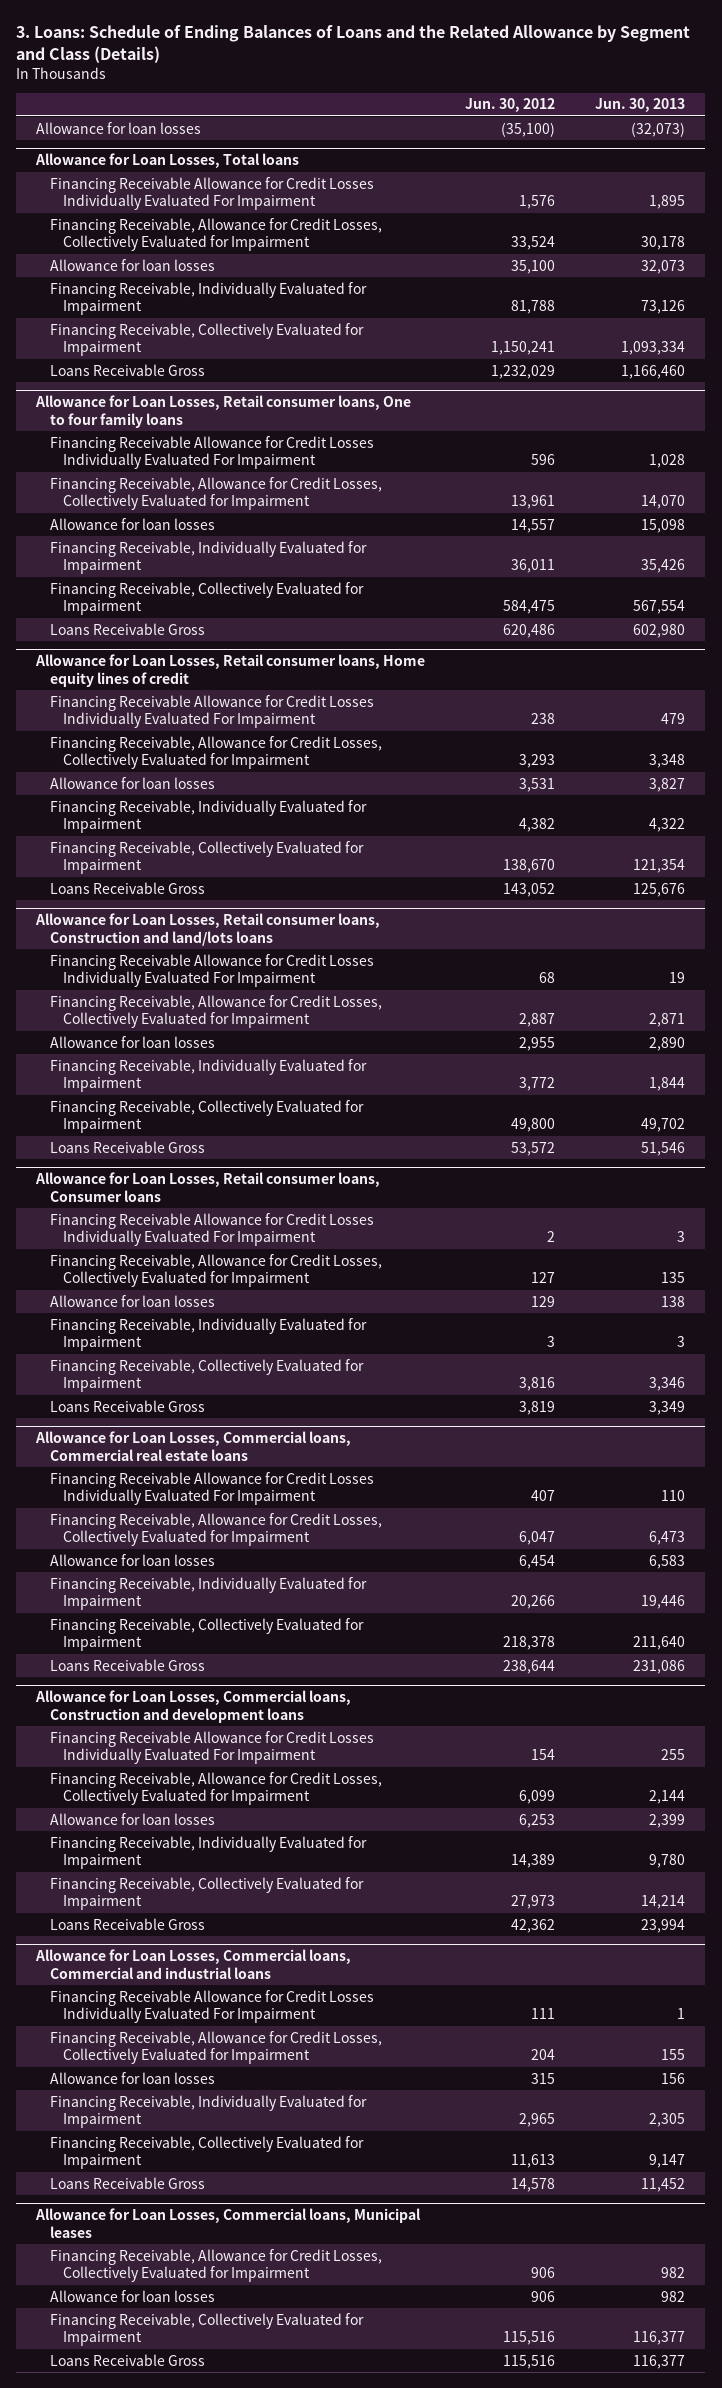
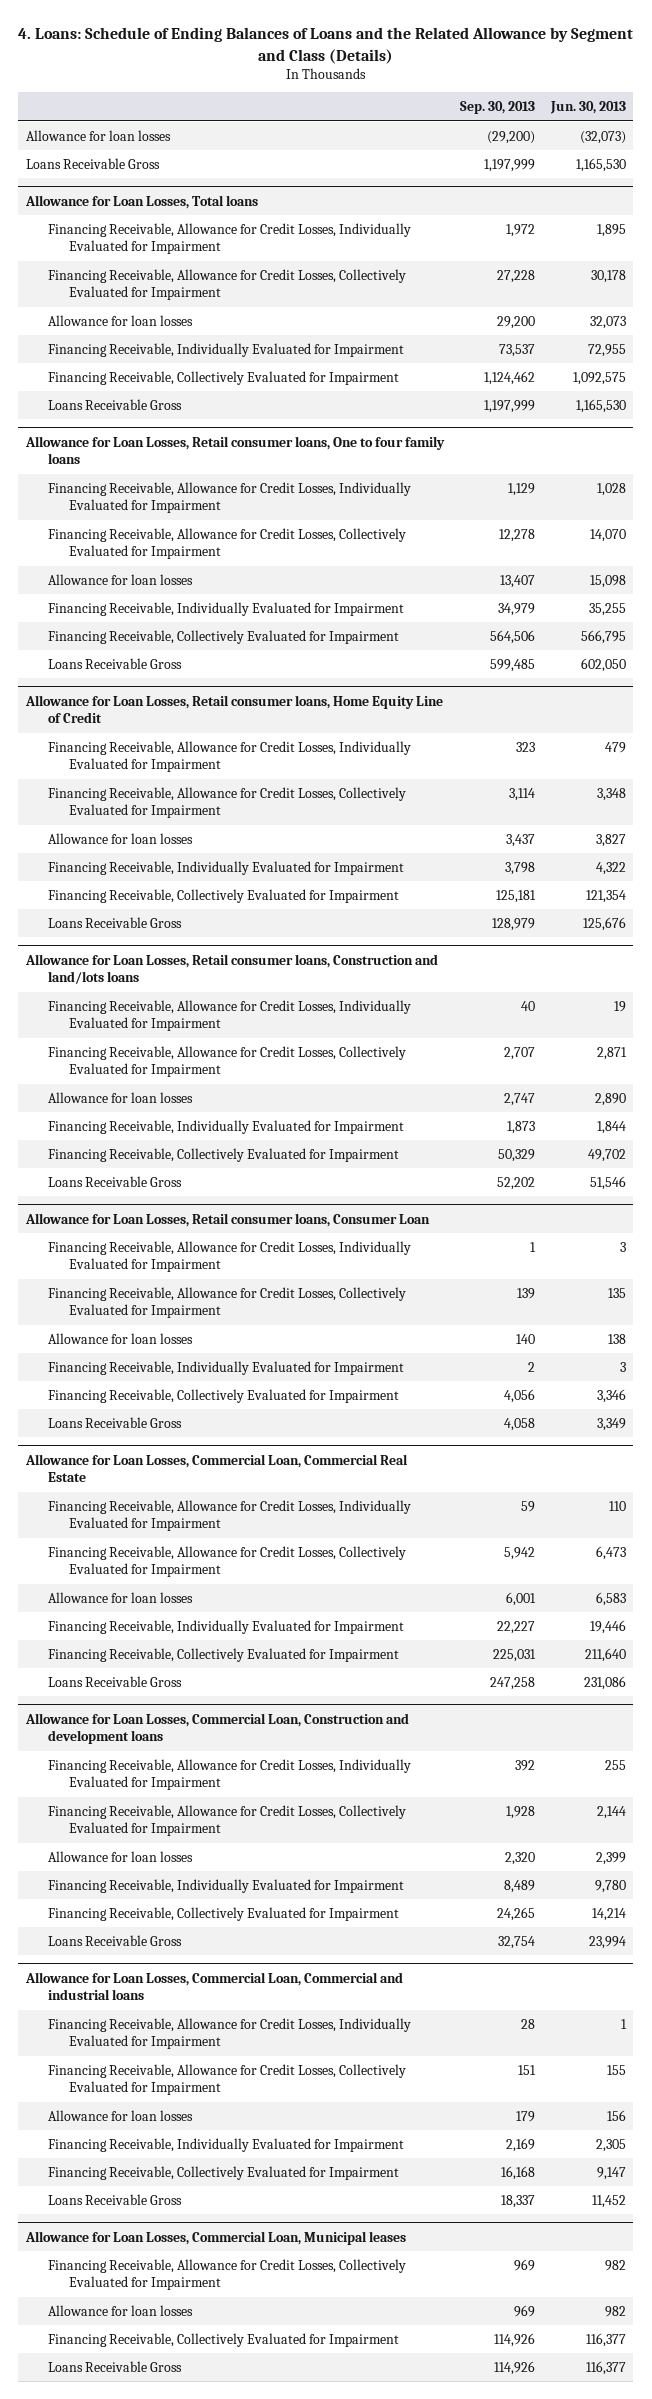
[16,25,691,63] 3. Loans: Schedule of Ending Balances of Loans and the Related Allowance by Segment and Class (Details) -> [17,27,633,64] 4. Loans: Schedule of Ending Balances of Loans and the Related Allowance by Segment and Class (Details)
[465,98,556,113] Jun. 30, 2012 -> none
none -> [459,101,535,115] Sep. 30, 2013
none -> [26,157,161,169] Loans Receivable Gross
[49,176,374,211] Financing Receivable Allowance for Credit Losses Individually Evaluated For Impairment -> [47,222,411,255] Financing Receivable, Allowance for Credit Losses, Individually Evaluated for Impairment
[641,300,686,315] 73,126 -> [587,343,626,357] 72,955
[621,341,686,356] 1,093,334 -> [572,371,626,385] 1,092,575
[621,364,686,379] 1,166,460 -> [575,398,626,413] 1,165,530
[49,435,374,470] Financing Receivable Allowance for Credit Losses Individually Evaluated For Impairment -> [47,481,411,514] Financing Receivable, Allowance for Credit Losses, Individually Evaluated for Impairment
[641,559,686,574] 35,426 -> [588,602,626,616] 35,255
[633,600,686,615] 567,554 -> [580,629,626,644] 566,795
[633,623,686,638] 602,980 -> [580,657,626,672] 602,050
[35,654,426,688] Allowance for Loan Losses, Retail consumer loans, Home equity lines of credit -> [25,694,444,724] Allowance for Loan Losses, Retail consumer loans, Home Equity Line of Credit
[49,694,374,729] Financing Receivable Allowance for Credit Losses Individually Evaluated For Impairment -> [47,740,411,773] Financing Receivable, Allowance for Credit Losses, Individually Evaluated for Impairment
[49,953,374,988] Financing Receivable Allowance for Credit Losses Individually Evaluated For Impairment -> [47,999,411,1032] Financing Receivable, Allowance for Credit Losses, Individually Evaluated for Impairment
[35,1172,381,1203] Allowance for Loan Losses, Retail consumer loans, Consumer loans -> [25,1212,431,1227] Allowance for Loan Losses, Retail consumer loans, Consumer Loan
[49,1212,374,1247] Financing Receivable Allowance for Credit Losses Individually Evaluated For Impairment -> [47,1240,411,1273] Financing Receivable, Allowance for Credit Losses, Individually Evaluated for Impairment
[35,1431,352,1462] Allowance for Loan Losses, Commercial loans, Commercial real estate loans -> [25,1453,409,1483] Allowance for Loan Losses, Commercial Loan, Commercial Real Estate
[49,1471,374,1506] Financing Receivable Allowance for Credit Losses Individually Evaluated For Impairment -> [47,1499,411,1532] Financing Receivable, Allowance for Credit Losses, Individually Evaluated for Impairment
[35,1690,352,1724] Allowance for Loan Losses, Commercial loans, Construction and development loans -> [25,1712,410,1745] Allowance for Loan Losses, Commercial Loan, Construction and development loans
[49,1730,374,1765] Financing Receivable Allowance for Credit Losses Individually Evaluated For Impairment -> [47,1758,411,1791] Financing Receivable, Allowance for Credit Losses, Individually Evaluated for Impairment
[35,1949,352,1980] Allowance for Loan Losses, Commercial loans, Commercial and industrial loans -> [25,1971,404,2001] Allowance for Loan Losses, Commercial Loan, Commercial and industrial loans
[49,1989,374,2024] Financing Receivable Allowance for Credit Losses Individually Evaluated For Impairment -> [47,2017,411,2050] Financing Receivable, Allowance for Credit Losses, Individually Evaluated for Impairment
[35,2208,422,2239] Allowance for Loan Losses, Commercial loans, Municipal leases -> [25,2230,407,2245] Allowance for Loan Losses, Commercial Loan, Municipal leases

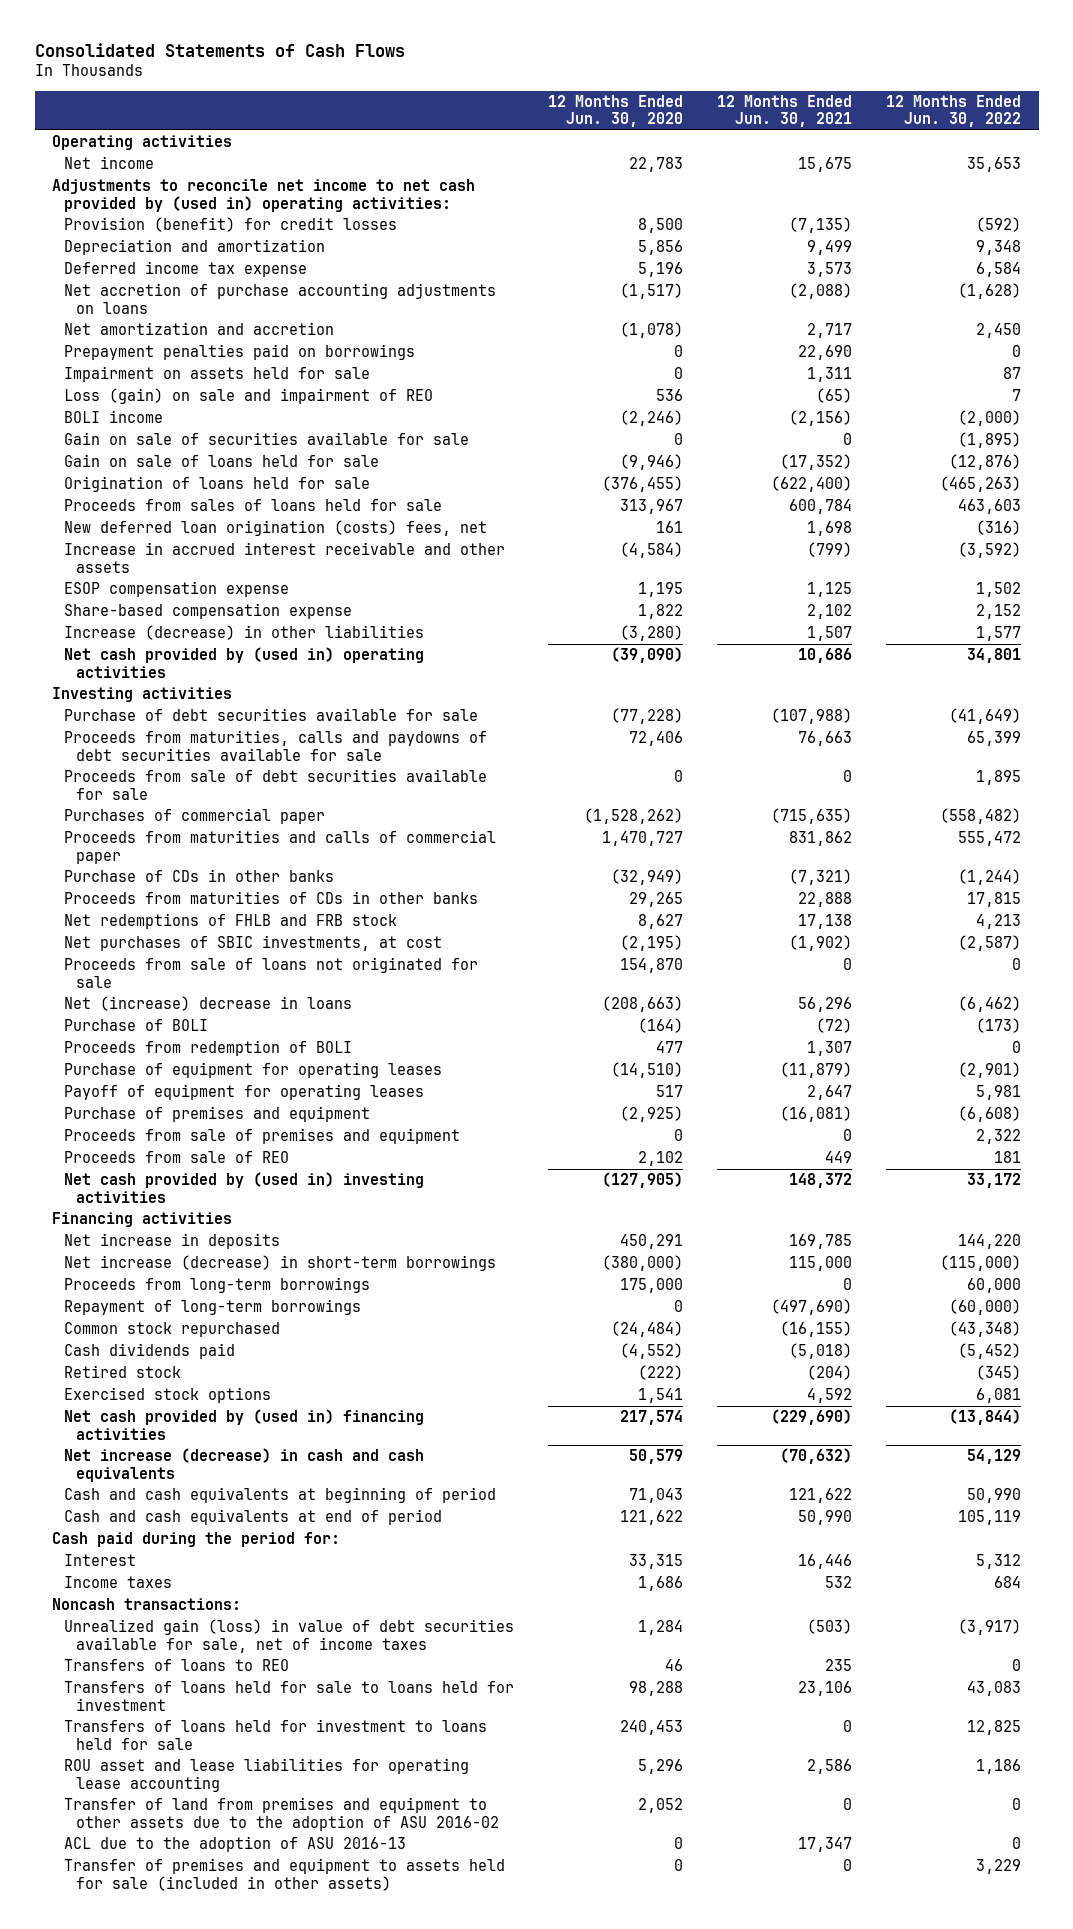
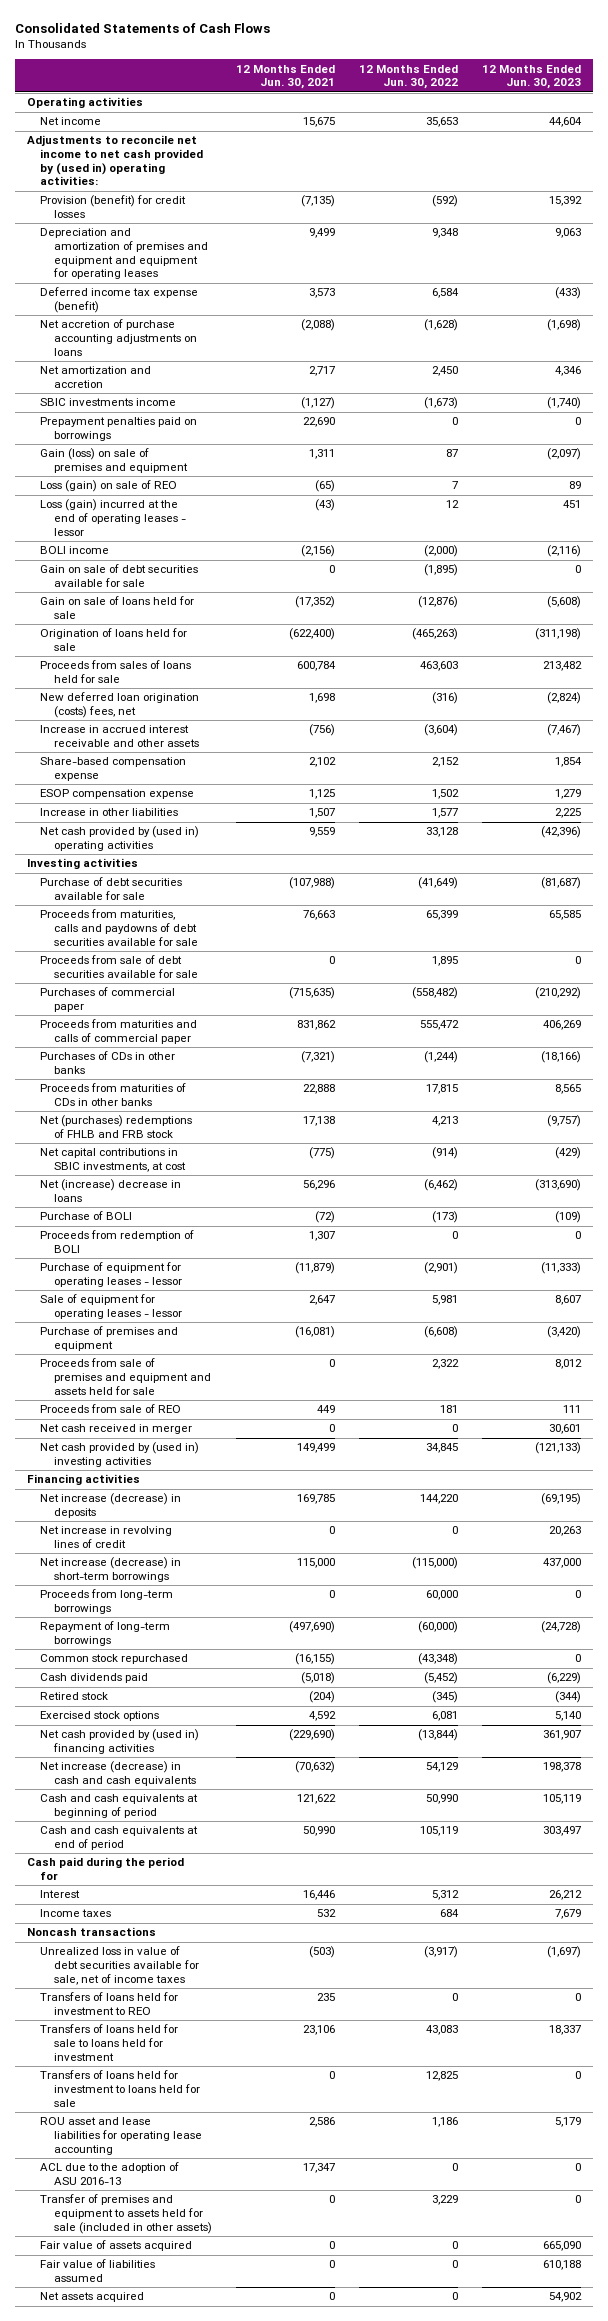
[547,94,683,128] 12 Months Ended Jun. 30, 2020 -> none
none -> [482,64,582,90] 12 Months Ended Jun. 30, 2023
[63,239,325,256] Depreciation and amortization -> [40,228,208,280] Depreciation and amortization of premises and equipment and equipment for operating leases
[63,261,307,278] Deferred income tax expense -> [40,287,199,314] Deferred income tax expense (benefit)
none -> [40,398,177,407] SBIC investments income
[63,366,370,383] Impairment on assets held for sale -> [40,448,188,474] Gain (loss) on sale of premises and equipment
[63,388,433,405] Loss (gain) on sale and impairment of REO -> [40,480,178,493] Loss (gain) on sale of REO
none -> [40,499,186,536] Loss (gain) incurred at the end of operating leases - lessor
[63,432,469,446] Gain on sale of securities available for sale -> [40,564,199,588] Gain on sale of debt securities available for sale
[807,542,853,558] (799) -> [309,724,336,737] (756)
[958,542,1022,559] (3,592) -> [424,724,459,737] (3,604)
[63,581,289,598] ESOP compensation expense -> [40,789,195,800] ESOP compensation expense
[63,625,424,641] Increase (decrease) in other liabilities -> [40,808,179,817] Increase in other liabilities
[798,648,853,664] 10,686 -> [309,827,336,838] 9,559
[967,648,1022,664] 34,801 -> [426,827,459,838] 33,128
[63,869,334,883] Purchase of CDs in other banks -> [40,1051,176,1075] Purchases of CDs in other banks
[63,957,478,988] Proceeds from sale of loans not originated for sale -> none
[63,913,397,930] Net redemptions of FHLB and FRB stock -> [40,1115,193,1139] Net (purchases) redemptions of FHLB and FRB stock
[63,935,442,952] Net purchases of SBIC investments, at cost -> [40,1148,186,1173] Net capital contributions in SBIC investments, at cost
[789,935,853,952] (1,902) -> [309,1147,336,1160] (775)
[958,935,1022,952] (2,587) -> [432,1147,459,1160] (914)
[63,1062,442,1079] Purchase of equipment for operating leases -> [40,1262,182,1288] Purchase of equipment for operating leases - lessor
[63,1084,424,1101] Payoff of equipment for operating leases -> [40,1294,182,1320] Sale of equipment for operating leases - lessor
[63,1128,460,1145] Proceeds from sale of premises and equipment -> [40,1358,211,1395] Proceeds from sale of premises and equipment and assets held for sale
none -> [40,1424,193,1435] Net cash received in merger
[789,1173,853,1189] 148,372 -> [297,1443,336,1454] 149,499
[967,1173,1022,1189] 33,172 -> [426,1443,459,1454] 34,845
[63,1233,280,1250] Net increase in deposits -> [40,1493,182,1519] Net increase (decrease) in deposits
none -> [40,1526,173,1549] Net increase in revolving lines of credit
[51,1532,340,1548] Cash paid during the period for: -> [26,1857,184,1881] Cash paid during the period for
[51,1598,241,1611] Noncash transactions: -> [26,1927,156,1937] Noncash transactions
[63,1619,514,1653] Unrealized gain (loss) in value of debt securities available for sale, net of income taxes -> [40,1946,199,1985] Unrealized loss in value of debt securities available for sale, net of income taxes
[63,1659,289,1672] Transfers of loans to REO -> [40,1992,179,2016] Transfers of loans held for investment to REO
[63,1797,499,1831] Transfer of land from premises and equipment to other assets due to the adoption of ASU 2016-02 -> none
none -> [40,2240,193,2252] Fair value of assets acquired
none -> [40,2259,156,2283] Fair value of liabilities assumed
none -> [40,2292,145,2303] Net assets acquired

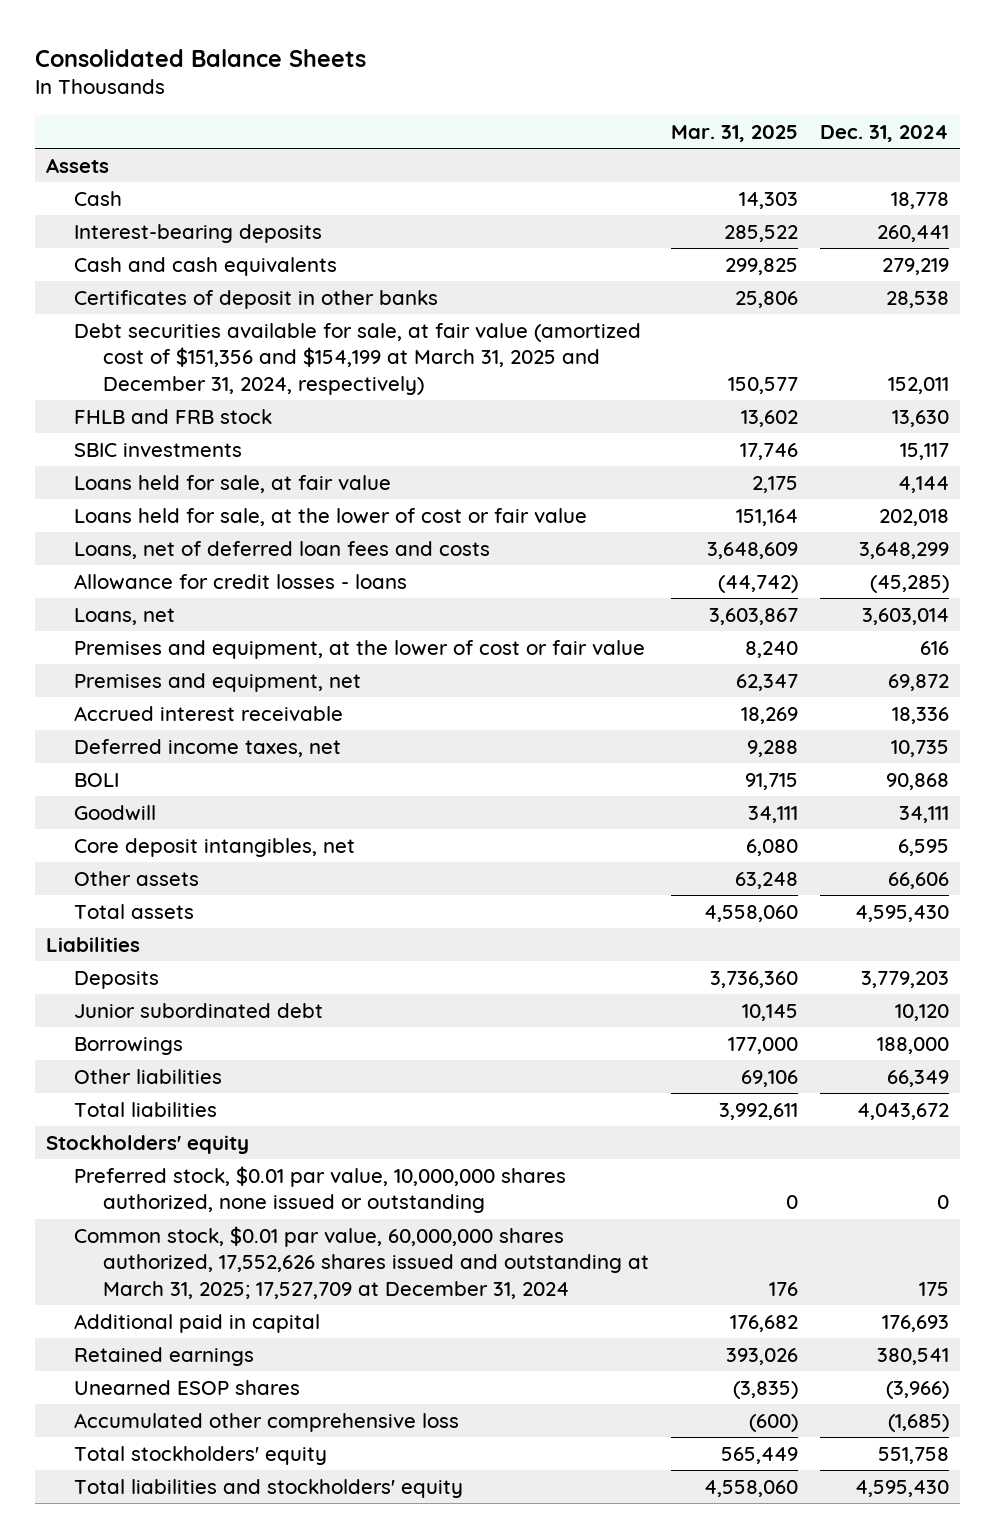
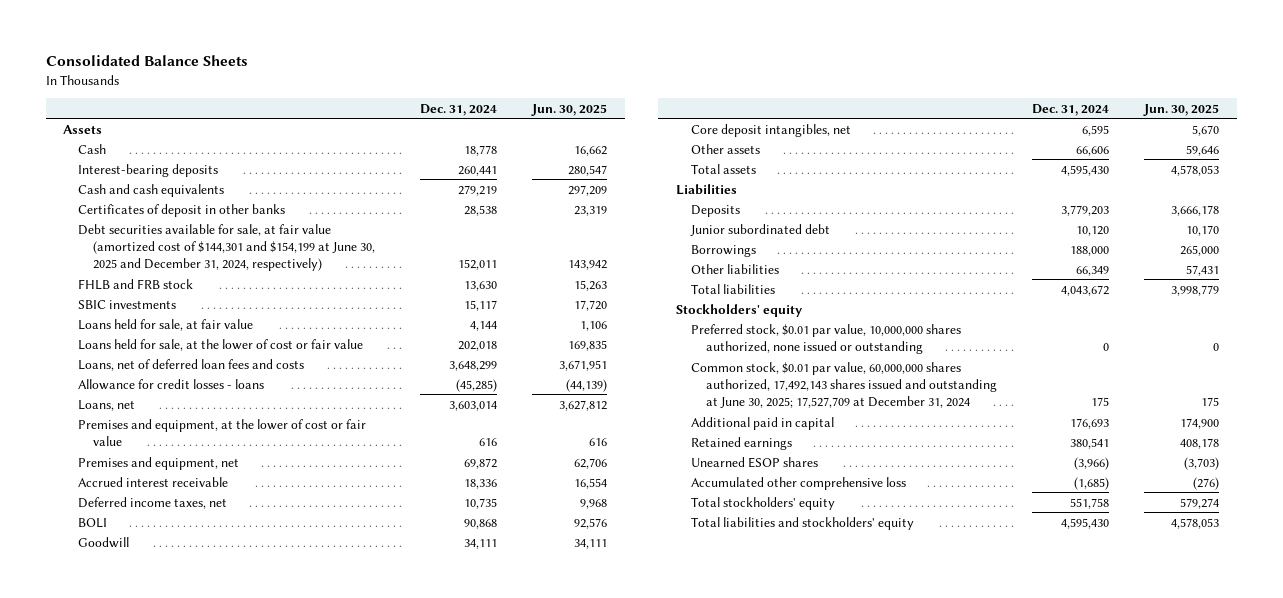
[671,124,799,142] Mar. 31, 2025 -> none
none -> [530,103,607,116] Jun. 30, 2025
[74,323,642,395] Debt securities available for sale, at fair value (amortized cost of $151,356 and $154,199 at March 31, 2025 and December 31, 2024, respectively) -> [78,223,376,271] Debt securities available for sale, at fair value (amortized cost of $144,301 and $154,199 at June 30, 2025 and December 31, 2024, respectively)
[74,1226,650,1299] Common stock, $0.01 par value, 60,000,000 shares authorized, 17,552,626 shares issued and outstanding at March 31, 2025; 17,527,709 at December 31, 2024 -> [690,361,997,408] Common stock, $0.01 par value, 60,000,000 shares authorized, 17,492,143 shares issued and outstanding at June 30, 2025; 17,527,709 at December 31, 2024

